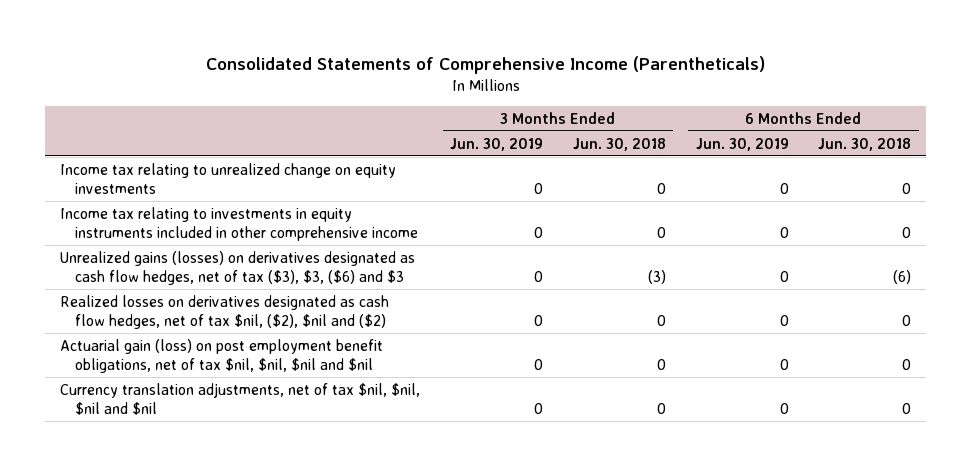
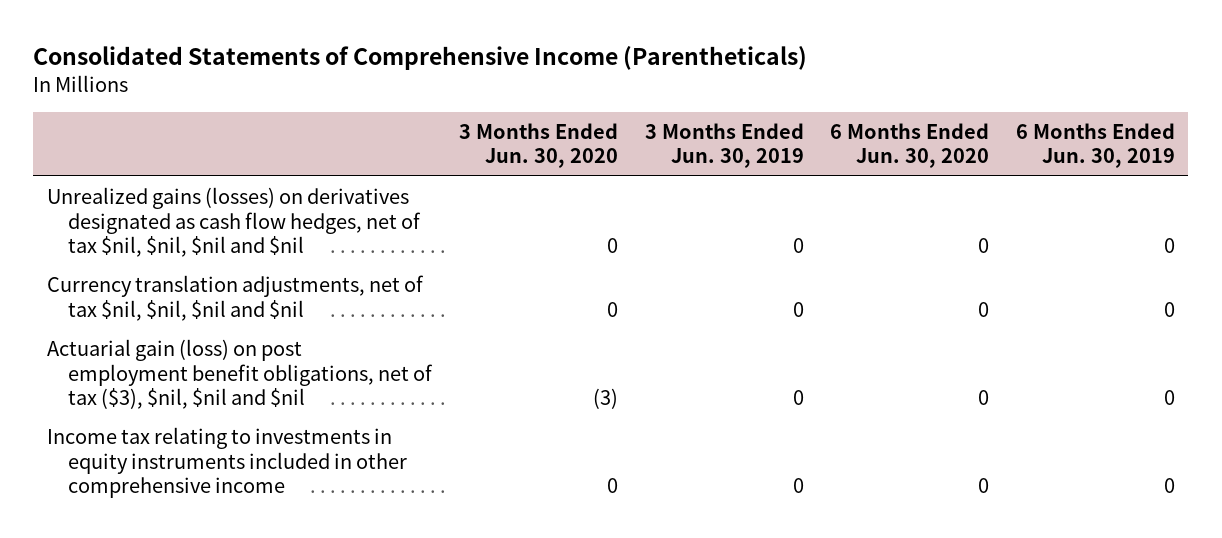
[572,137,666,151] Jun. 30, 2018 -> none
[818,137,912,151] Jun. 30, 2018 -> none
none -> [459,123,619,169] 3 Months Ended Jun. 30, 2020
none -> [830,123,990,169] 6 Months Ended Jun. 30, 2020
[60,162,397,195] Income tax relating to unrealized change on equity investments -> none
[60,294,390,330] Realized losses on derivatives designated as cash flow hedges, net of tax $nil, ($2), $nil and ($2) -> none
[60,338,384,374] Actuarial gain (loss) on post employment benefit obligations, net of tax $nil, $nil, $nil and $nil -> none
[60,250,416,286] Unrealized gains (losses) on derivatives designated as cash flow hedges, net of tax ($3), $3, ($6) and $3 -> [46,187,422,257] Unrealized gains (losses) on derivatives designated as cash flow hedges, net of tax $nil, $nil, $nil and $nil
none -> [46,339,434,409] Actuarial gain (loss) on post employment benefit obligations, net of tax ($3), $nil, $nil and $nil
[60,206,418,242] Income tax relating to investments in equity instruments included in other comprehensive income -> [46,427,408,498] Income tax relating to investments in equity instruments included in other comprehensive income

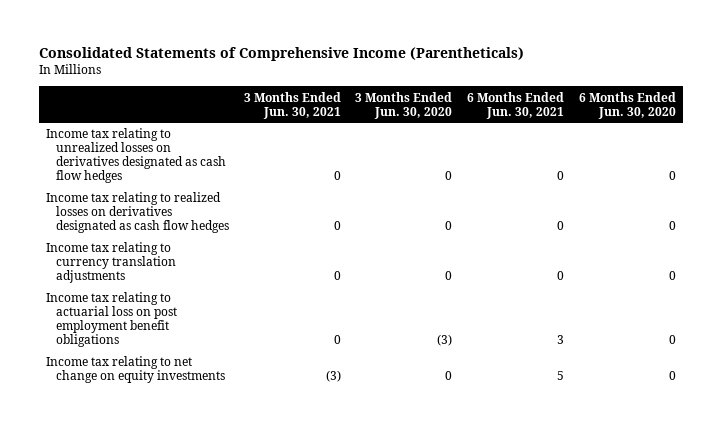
[644,123,804,169] 3 Months Ended Jun. 30, 2019 -> none
[1016,123,1176,169] 6 Months Ended Jun. 30, 2019 -> none
none -> [243,91,341,119] 3 Months Ended Jun. 30, 2021
none -> [467,91,565,119] 6 Months Ended Jun. 30, 2021
[46,187,422,257] Unrealized gains (losses) on derivatives designated as cash flow hedges, net of tax $nil, $nil, $nil and $nil -> [46,128,226,184] Income tax relating to unrealized losses on derivatives designated as cash flow hedges
none -> [46,192,229,234] Income tax relating to realized losses on derivatives designated as cash flow hedges
[46,275,424,321] Currency translation adjustments, net of tax $nil, $nil, $nil and $nil -> [46,242,176,284] Income tax relating to currency translation adjustments
[46,339,434,409] Actuarial gain (loss) on post employment benefit obligations, net of tax ($3), $nil, $nil and $nil -> [46,292,177,348] Income tax relating to actuarial loss on post employment benefit obligations
[46,427,408,498] Income tax relating to investments in equity instruments included in other comprehensive income -> [46,356,225,384] Income tax relating to net change on equity investments

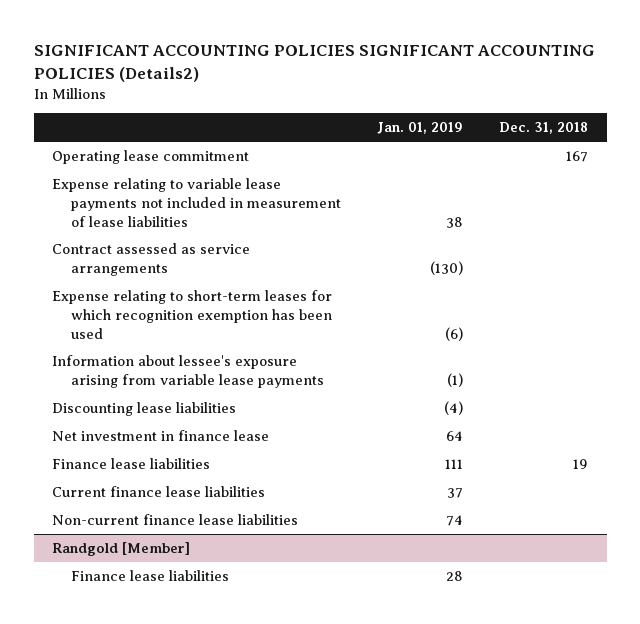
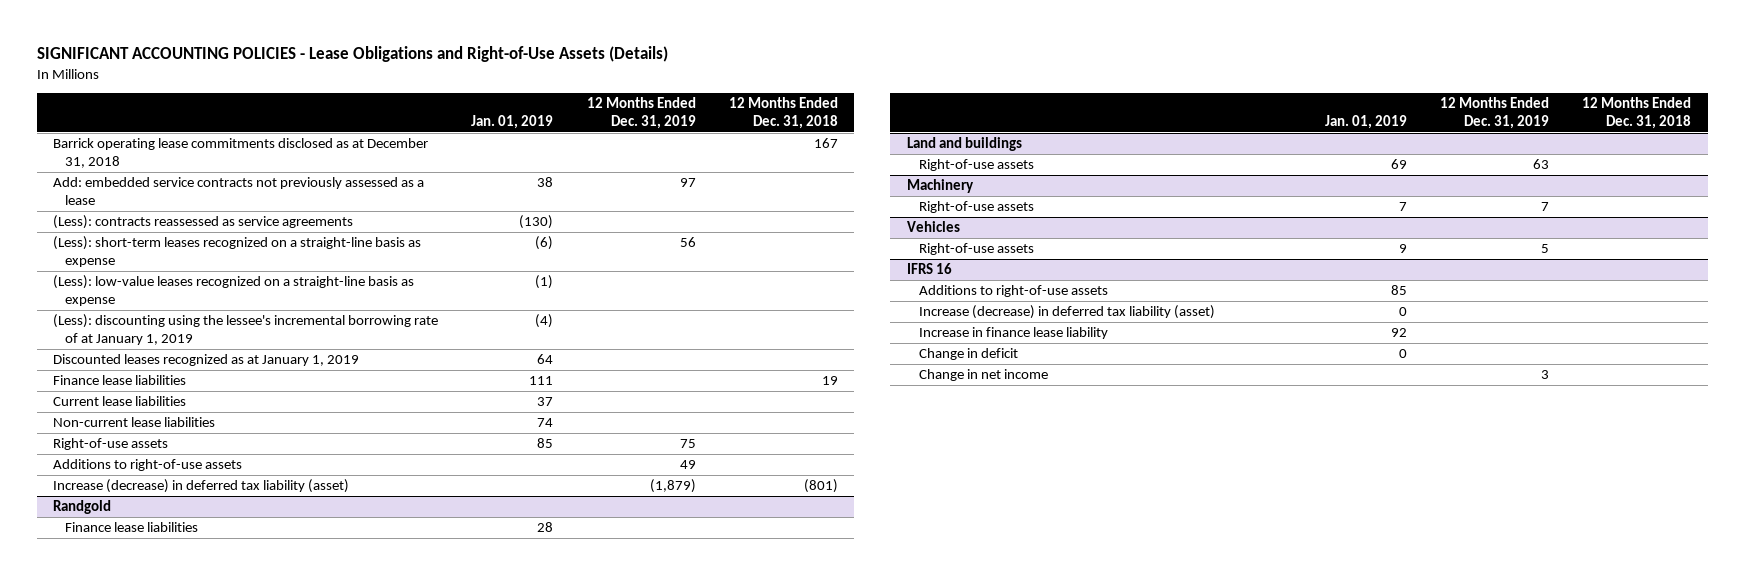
[33,45,595,82] SIGNIFICANT ACCOUNTING POLICIES SIGNIFICANT ACCOUNTING POLICIES (Details2) -> [36,46,668,63] SIGNIFICANT ACCOUNTING POLICIES - Lease Obligations and Right-of-Use Assets (Details)
[499,122,589,135] Dec. 31, 2018 -> none
none -> [586,97,696,129] 12 Months Ended Dec. 31, 2019
none -> [728,97,838,129] 12 Months Ended Dec. 31, 2018
[51,150,249,165] Operating lease commitment -> [53,138,429,168] Barrick operating lease commitments disclosed as at December 31, 2018
[51,178,341,227] Expense relating to variable lease payments not included in measurement of lease liabilities -> [53,177,425,205] Add: embedded service contracts not previously assessed as a lease
[51,243,250,276] Contract assessed as service arrangements -> [53,215,354,230] (Less): contracts reassessed as service agreements
[51,290,332,339] Expense relating to short-term leases for which recognition exemption has been used -> [53,236,422,267] (Less): short-term leases recognized on a straight-line basis as expense
[51,355,324,388] Information about lessee's exposure arising from variable lease payments -> [53,275,415,306] (Less): low-value leases recognized on a straight-line basis as expense
[51,402,236,417] Discounting lease liabilities -> [53,314,439,345] (Less): discounting using the lessee's incremental borrowing rate of at January 1, 2019
[51,430,269,442] Net investment in finance lease -> [53,354,360,367] Discounted leases recognized as at January 1, 2019
[51,486,265,498] Current finance lease liabilities -> [53,396,187,407] Current lease liabilities
[51,514,298,526] Non-current finance lease liabilities -> [53,417,216,428] Non-current lease liabilities
none -> [53,438,169,451] Right-of-use assets
none -> [53,459,243,472] Additions to right-of-use assets
none -> [53,479,350,494] Increase (decrease) in deferred tax liability (asset)
[51,542,190,557] Randgold [Member] -> [53,500,112,515] Randgold
none -> [907,137,1023,152] Land and buildings
none -> [918,159,1034,172] Right-of-use assets
none -> [907,179,975,194] Machinery
none -> [918,201,1034,214] Right-of-use assets
none -> [907,221,961,233] Vehicles
none -> [918,243,1034,256] Right-of-use assets
none -> [907,263,953,275] IFRS 16
none -> [918,285,1108,298] Additions to right-of-use assets
none -> [918,305,1215,320] Increase (decrease) in deferred tax liability (asset)
none -> [918,327,1108,340] Increase in finance lease liability
none -> [918,348,1018,361] Change in deficit
none -> [918,369,1048,382] Change in net income

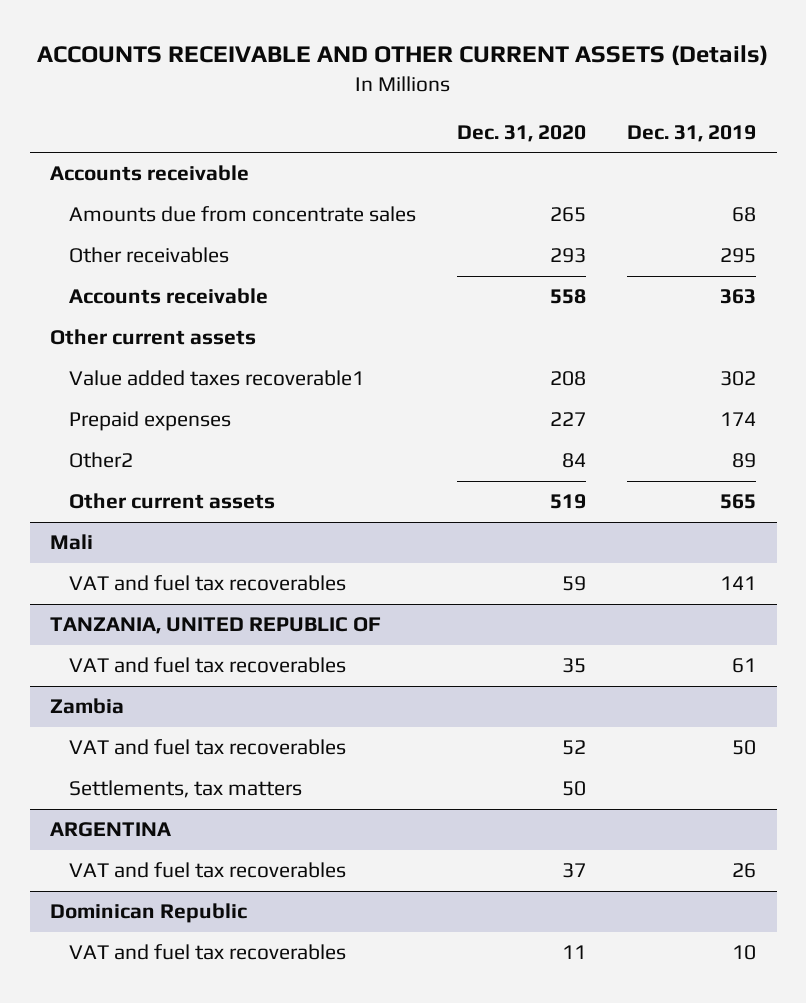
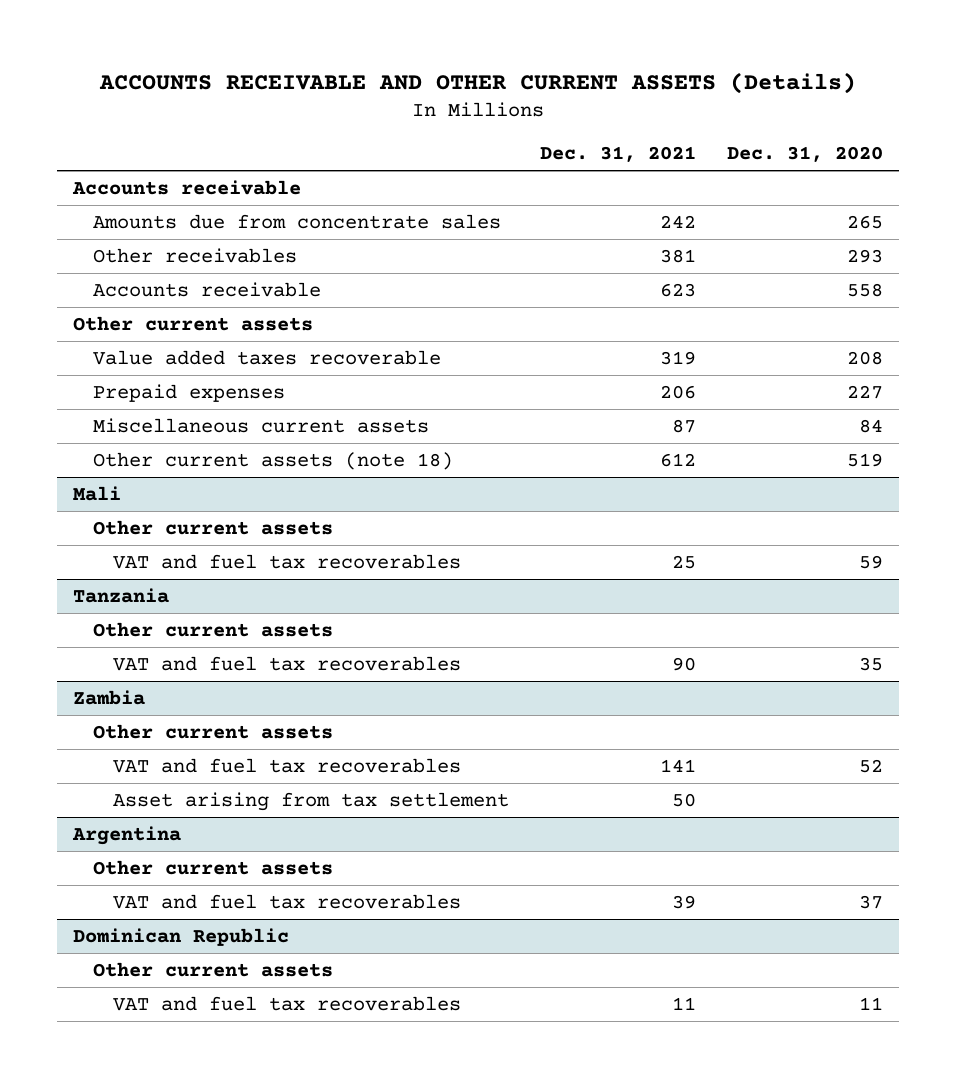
[627,124,757,142] Dec. 31, 2019 -> none
none -> [539,146,696,163] Dec. 31, 2021
[68,370,364,387] Value added taxes recoverable1 -> [92,349,441,365] Value added taxes recoverable
[68,452,133,469] Other2 -> [92,417,429,433] Miscellaneous current assets
[68,493,275,510] Other current assets -> [92,451,453,470] Other current assets (note 18)
none -> [92,519,333,535] Other current assets
[50,617,382,635] TANZANIA, UNITED REPUBLIC OF -> [72,587,169,603] Tanzania
none -> [92,621,333,637] Other current assets
none -> [92,723,333,739] Other current assets
[68,780,302,799] Settlements, tax matters -> none
none -> [112,791,509,811] Asset arising from tax settlement
[50,822,172,838] ARGENTINA -> [71,825,181,845] Argentina
none -> [92,859,333,875] Other current assets
none -> [92,961,333,977] Other current assets

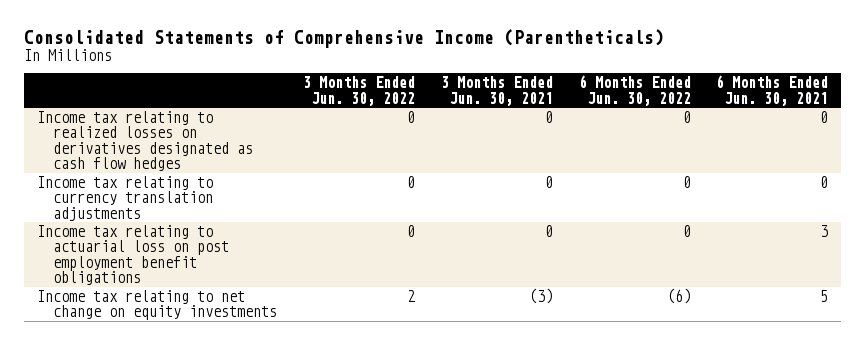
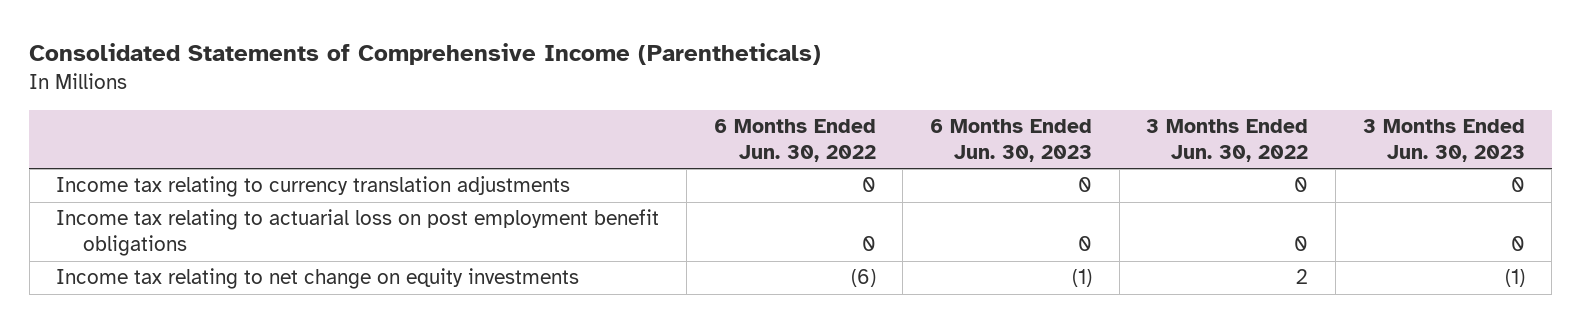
[440,76,553,106] 3 Months Ended Jun. 30, 2021 -> none
[716,75,829,106] 6 Months Ended Jun. 30, 2021 -> none
none -> [929,119,1092,162] 6 Months Ended Jun. 30, 2023
none -> [1362,119,1525,162] 3 Months Ended Jun. 30, 2023
[37,111,254,171] Income tax relating to realized losses on derivatives designated as cash flow hedges -> none

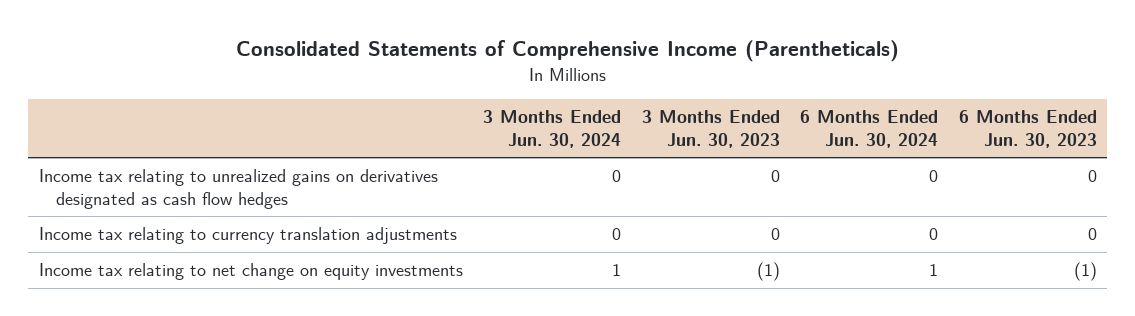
[713,119,876,162] 6 Months Ended Jun. 30, 2022 -> none
[1146,119,1309,162] 3 Months Ended Jun. 30, 2022 -> none
none -> [483,110,622,148] 3 Months Ended Jun. 30, 2024
none -> [800,110,939,148] 6 Months Ended Jun. 30, 2024
none -> [38,169,438,209] Income tax relating to unrealized gains on derivatives designated as cash flow hedges
[56,209,660,257] Income tax relating to actuarial loss on post employment benefit obligations -> none

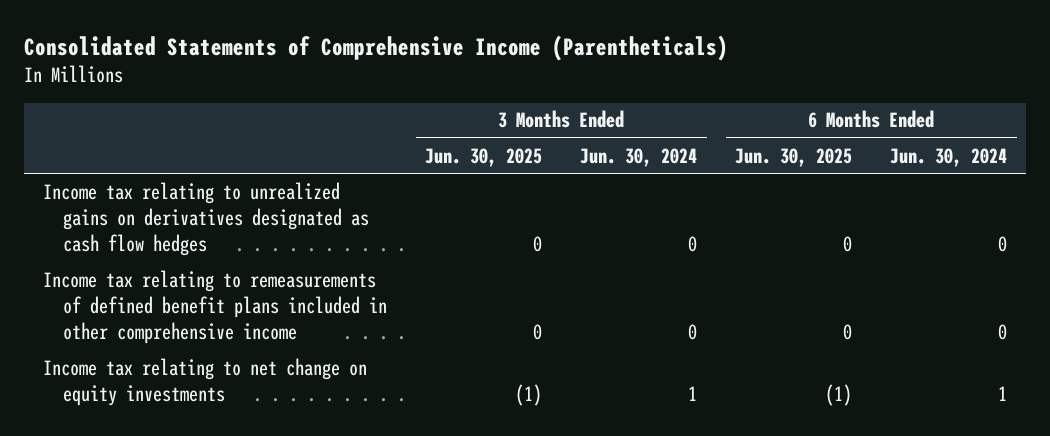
[641,110,780,148] 3 Months Ended Jun. 30, 2023 -> none
[958,110,1097,148] 6 Months Ended Jun. 30, 2023 -> none
none -> [425,147,543,167] Jun. 30, 2025
none -> [735,147,853,167] Jun. 30, 2025
[38,227,457,245] Income tax relating to currency translation adjustments -> none
none -> [42,269,388,345] Income tax relating to remeasurements of defined benefit plans included in other comprehensive income

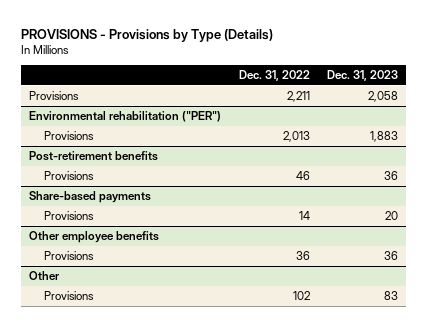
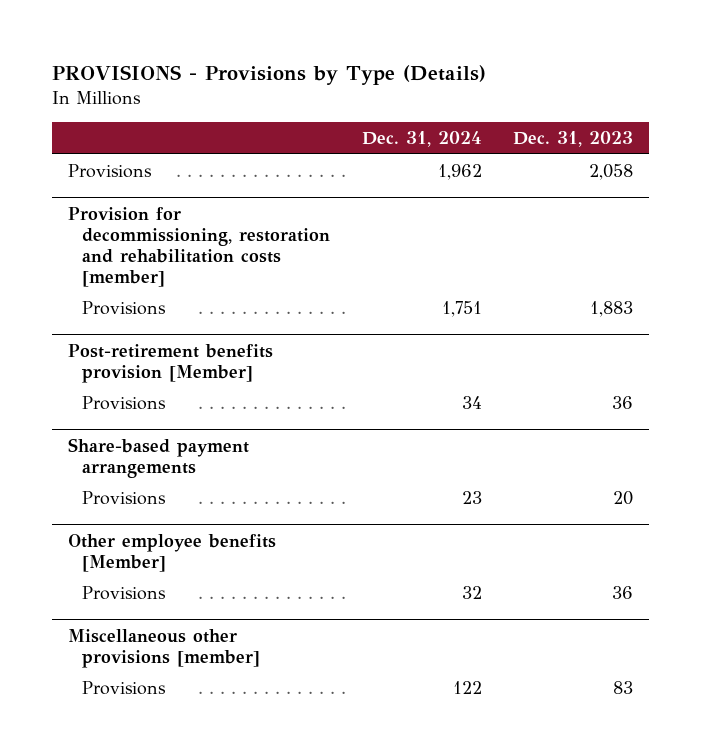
[238,70,310,82] Dec. 31, 2022 -> none
none -> [361,130,482,147] Dec. 31, 2024
[29,110,222,122] Environmental rehabilitation ("PER") -> [67,206,331,287] Provision for decommissioning, restoration and rehabilitation costs [member]
[29,150,159,161] Post-retirement benefits -> [67,343,273,383] Post-retirement benefits provision [Member]
[29,190,152,203] Share-based payments -> [67,437,249,478] Share-based payment arrangements
[29,230,160,243] Other employee benefits -> [67,533,276,572] Other employee benefits [Member]
[29,270,60,280] Other -> [67,628,261,668] Miscellaneous other provisions [member]

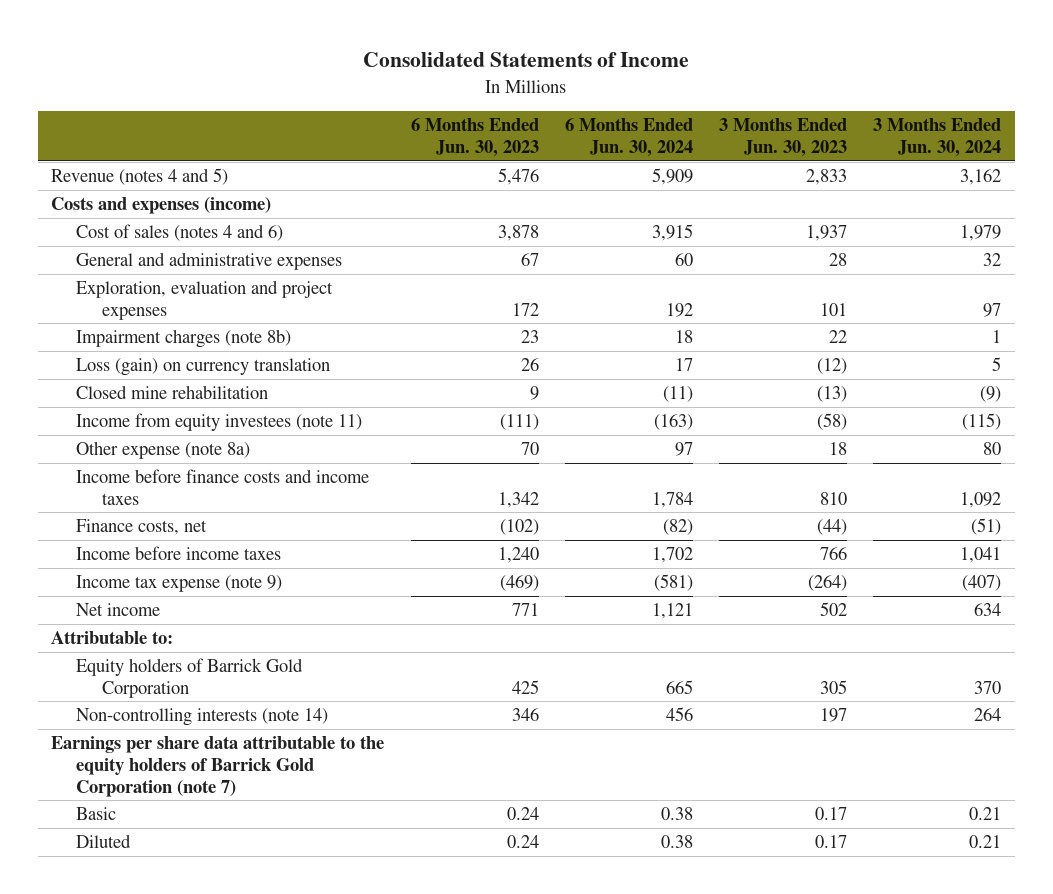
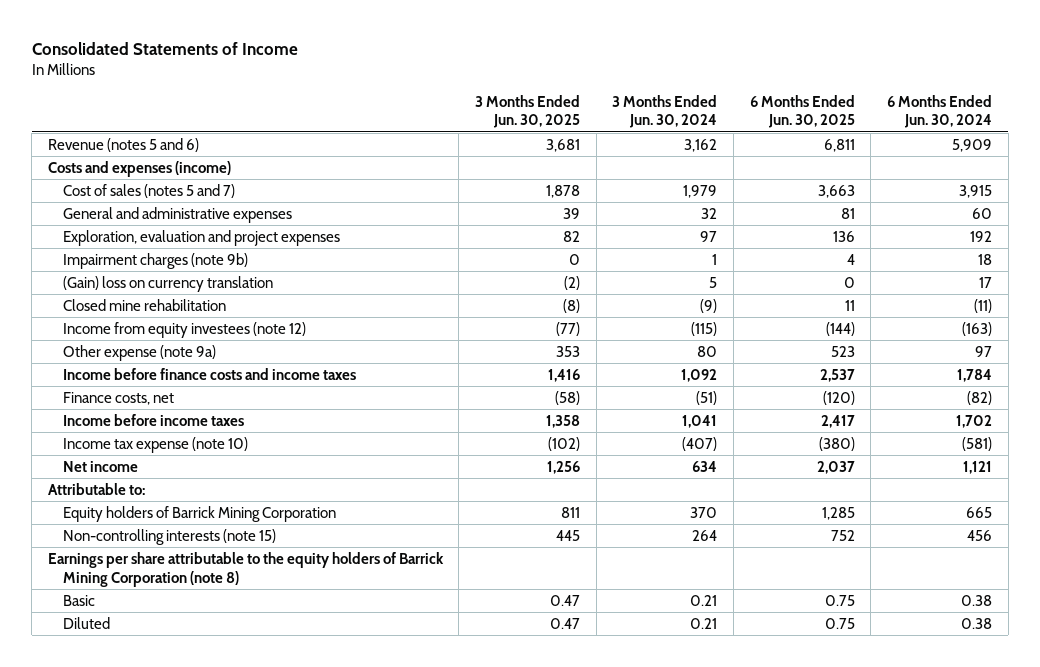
[410,118,539,158] 6 Months Ended Jun. 30, 2023 -> none
[719,118,848,158] 3 Months Ended Jun. 30, 2023 -> none
none -> [475,94,581,129] 3 Months Ended Jun. 30, 2025
none -> [749,94,855,129] 6 Months Ended Jun. 30, 2025
[51,167,229,185] Revenue (notes 4 and 5) -> [47,137,199,152] Revenue (notes 5 and 6)
[76,223,284,241] Cost of sales (notes 4 and 6) -> [63,183,236,198] Cost of sales (notes 5 and 7)
[76,328,292,348] Impairment charges (note 8b) -> [63,252,249,269] Impairment charges (note 9b)
[76,357,331,376] Loss (gain) on currency translation -> [63,275,274,292] (Gain) loss on currency translation
[76,412,363,431] Income from equity investees (note 11) -> [63,321,307,338] Income from equity investees (note 12)
[76,440,251,459] Other expense (note 8a) -> [63,344,217,361] Other expense (note 9a)
[76,574,283,592] Income tax expense (note 9) -> [63,436,249,453] Income tax expense (note 10)
[76,657,304,698] Equity holders of Barrick Gold Corporation -> [63,505,337,522] Equity holders of Barrick Mining Corporation
[76,707,329,726] Non-controlling interests (note 14) -> [63,528,277,545] Non-controlling interests (note 15)
[51,735,385,797] Earnings per share data attributable to the equity holders of Barrick Gold Corporation (note 7) -> [47,551,444,587] Earnings per share attributable to the equity holders of Barrick Mining Corporation (note 8)

